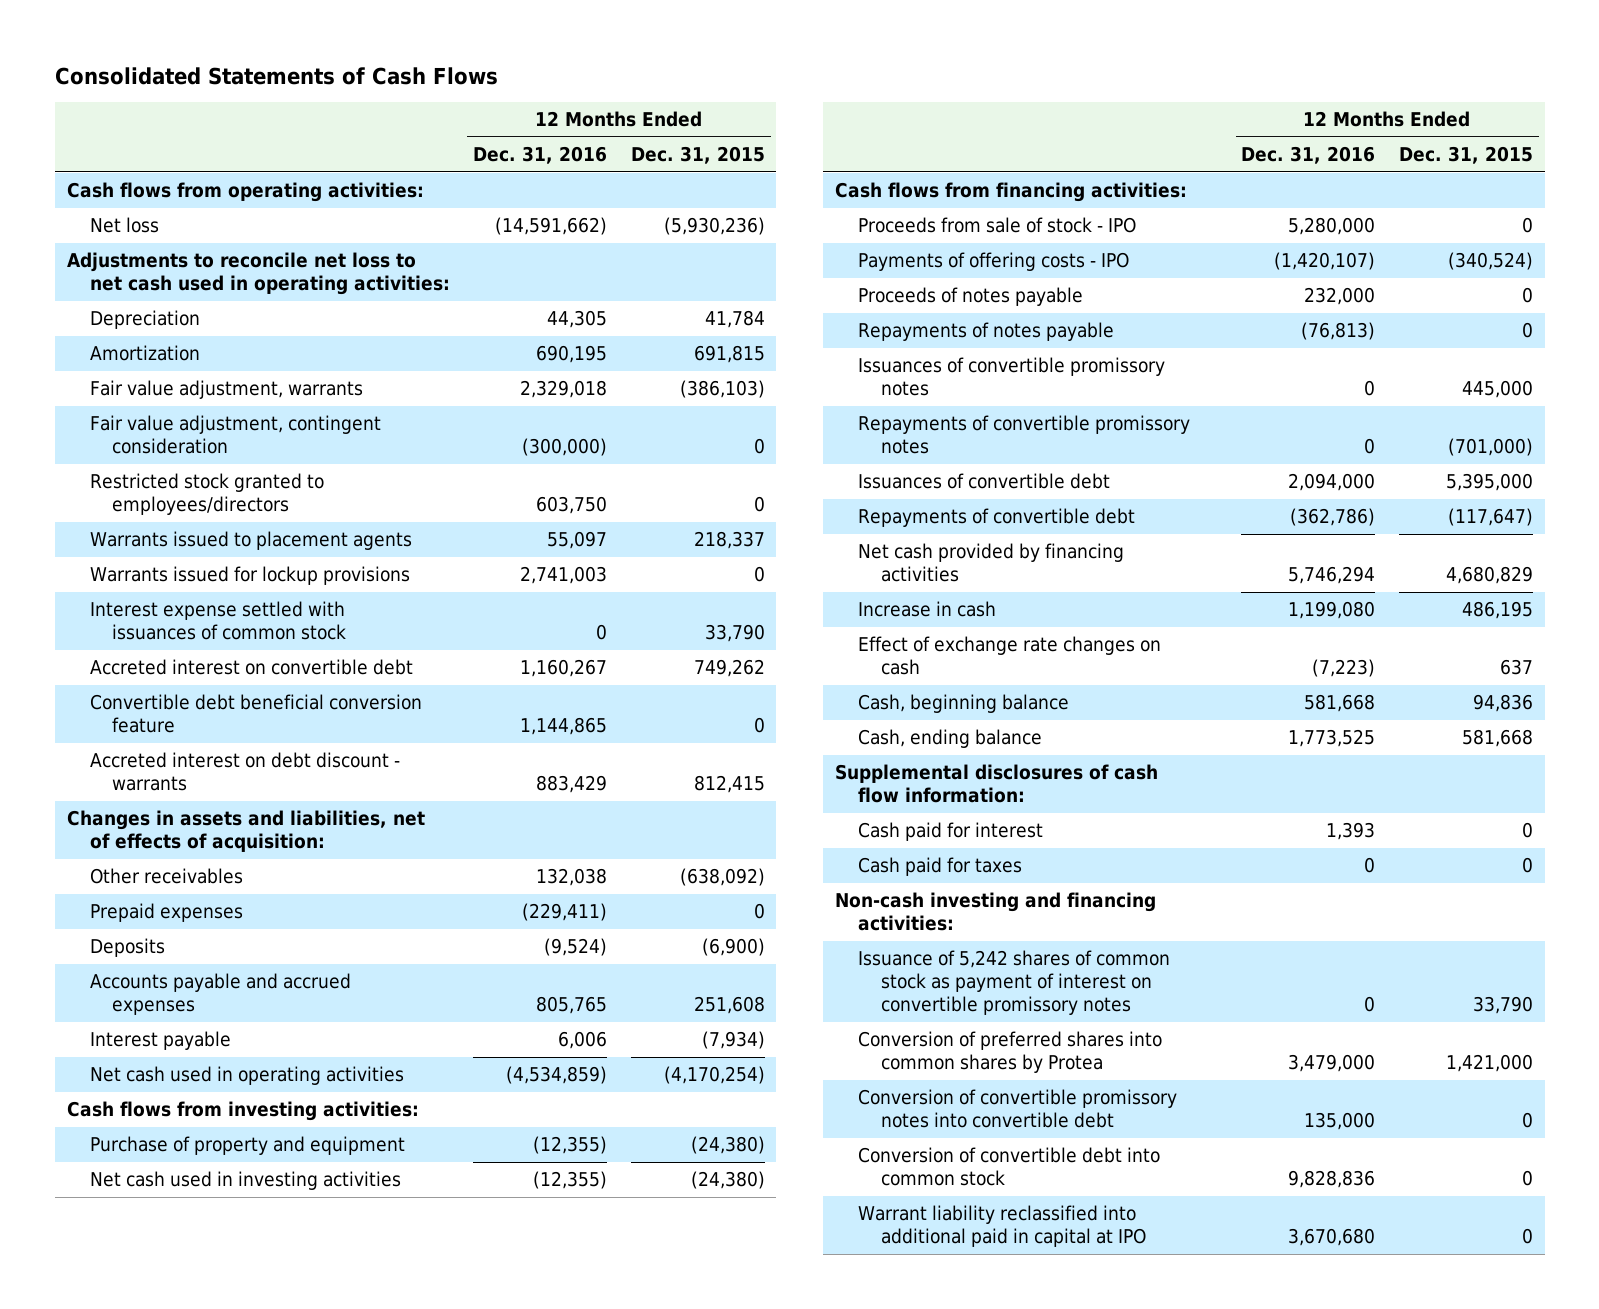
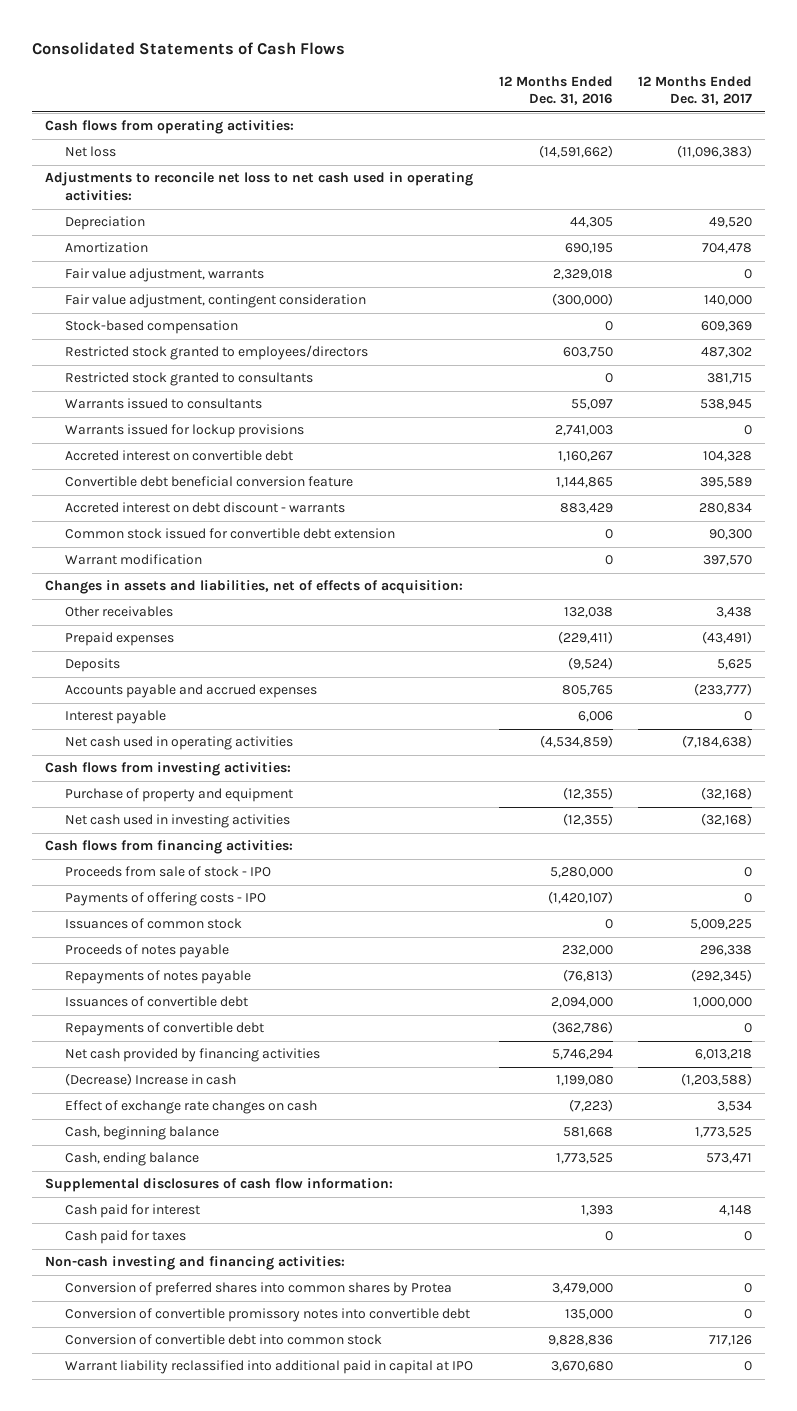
[630,146,765,165] Dec. 31, 2015 -> none
none -> [638,75,753,106] 12 Months Ended Dec. 31, 2017
none -> [65,320,239,335] Stock-based compensation
none -> [65,372,314,387] Restricted stock granted to consultants
[89,531,412,551] Warrants issued to placement agents -> [65,398,263,410] Warrants issued to consultants
[89,601,347,641] Interest expense settled with issuances of common stock -> none
none -> [65,528,396,540] Common stock issued for convertible debt extension
none -> [65,554,203,566] Warrant modification
none -> [65,918,243,930] Issuances of common stock
[857,357,1165,397] Issuances of convertible promissory notes -> none
[857,415,1190,455] Repayments of convertible promissory notes -> none
[857,601,996,618] Increase in cash -> [65,1073,237,1087] (Decrease) Increase in cash
[857,950,1170,1016] Issuance of 5,242 shares of common stock as payment of interest on convertible promissory notes -> none

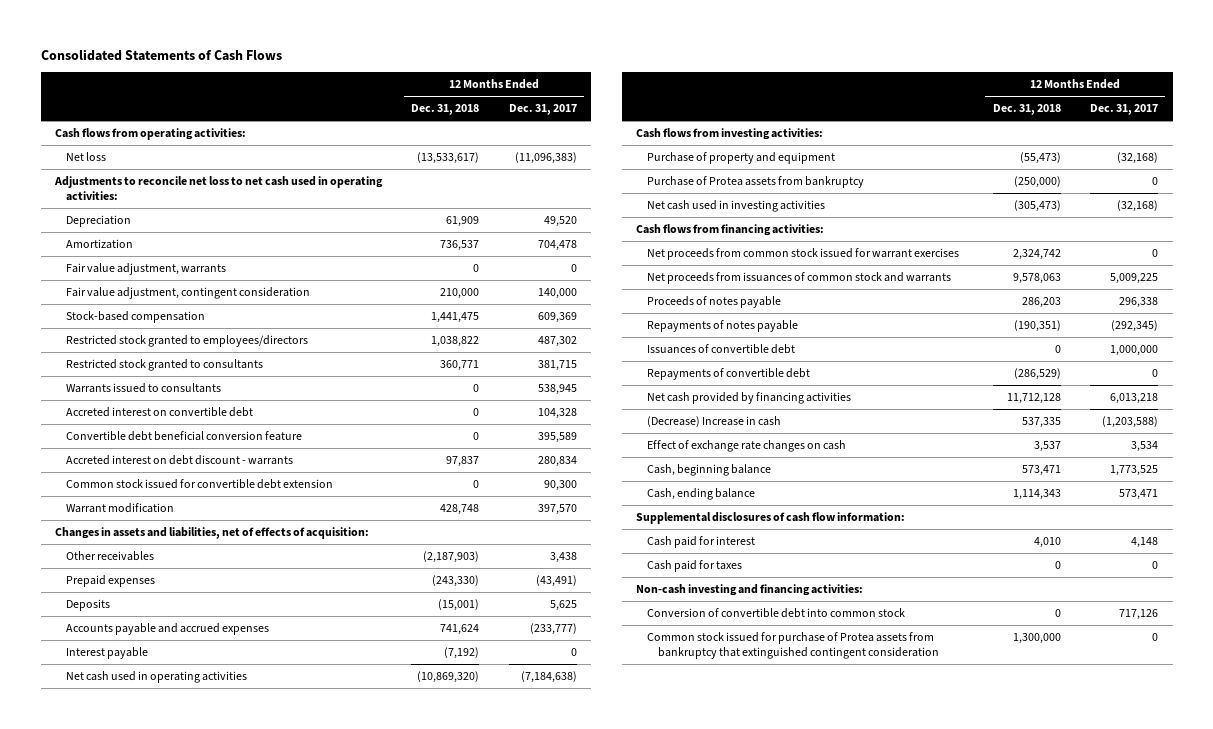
[498,75,613,106] 12 Months Ended Dec. 31, 2016 -> none
none -> [411,104,480,116] Dec. 31, 2018
[65,424,305,439] Warrants issued for lockup provisions -> none
none -> [647,176,865,189] Purchase of Protea assets from bankruptcy
[65,866,272,878] Proceeds from sale of stock - IPO -> none
[65,892,267,907] Payments of offering costs - IPO -> none
none -> [647,248,960,261] Net proceeds from common stock issued for warrant exercises
[65,918,243,930] Issuances of common stock -> [647,272,952,285] Net proceeds from issuances of common stock and warrants
[65,1282,453,1297] Conversion of preferred shares into common shares by Protea -> none
[65,1308,471,1323] Conversion of convertible promissory notes into convertible debt -> none
[65,1360,474,1375] Warrant liability reclassified into additional paid in capital at IPO -> none
none -> [647,632,939,659] Common stock issued for purchase of Protea assets from bankruptcy that extinguished contingent consideration

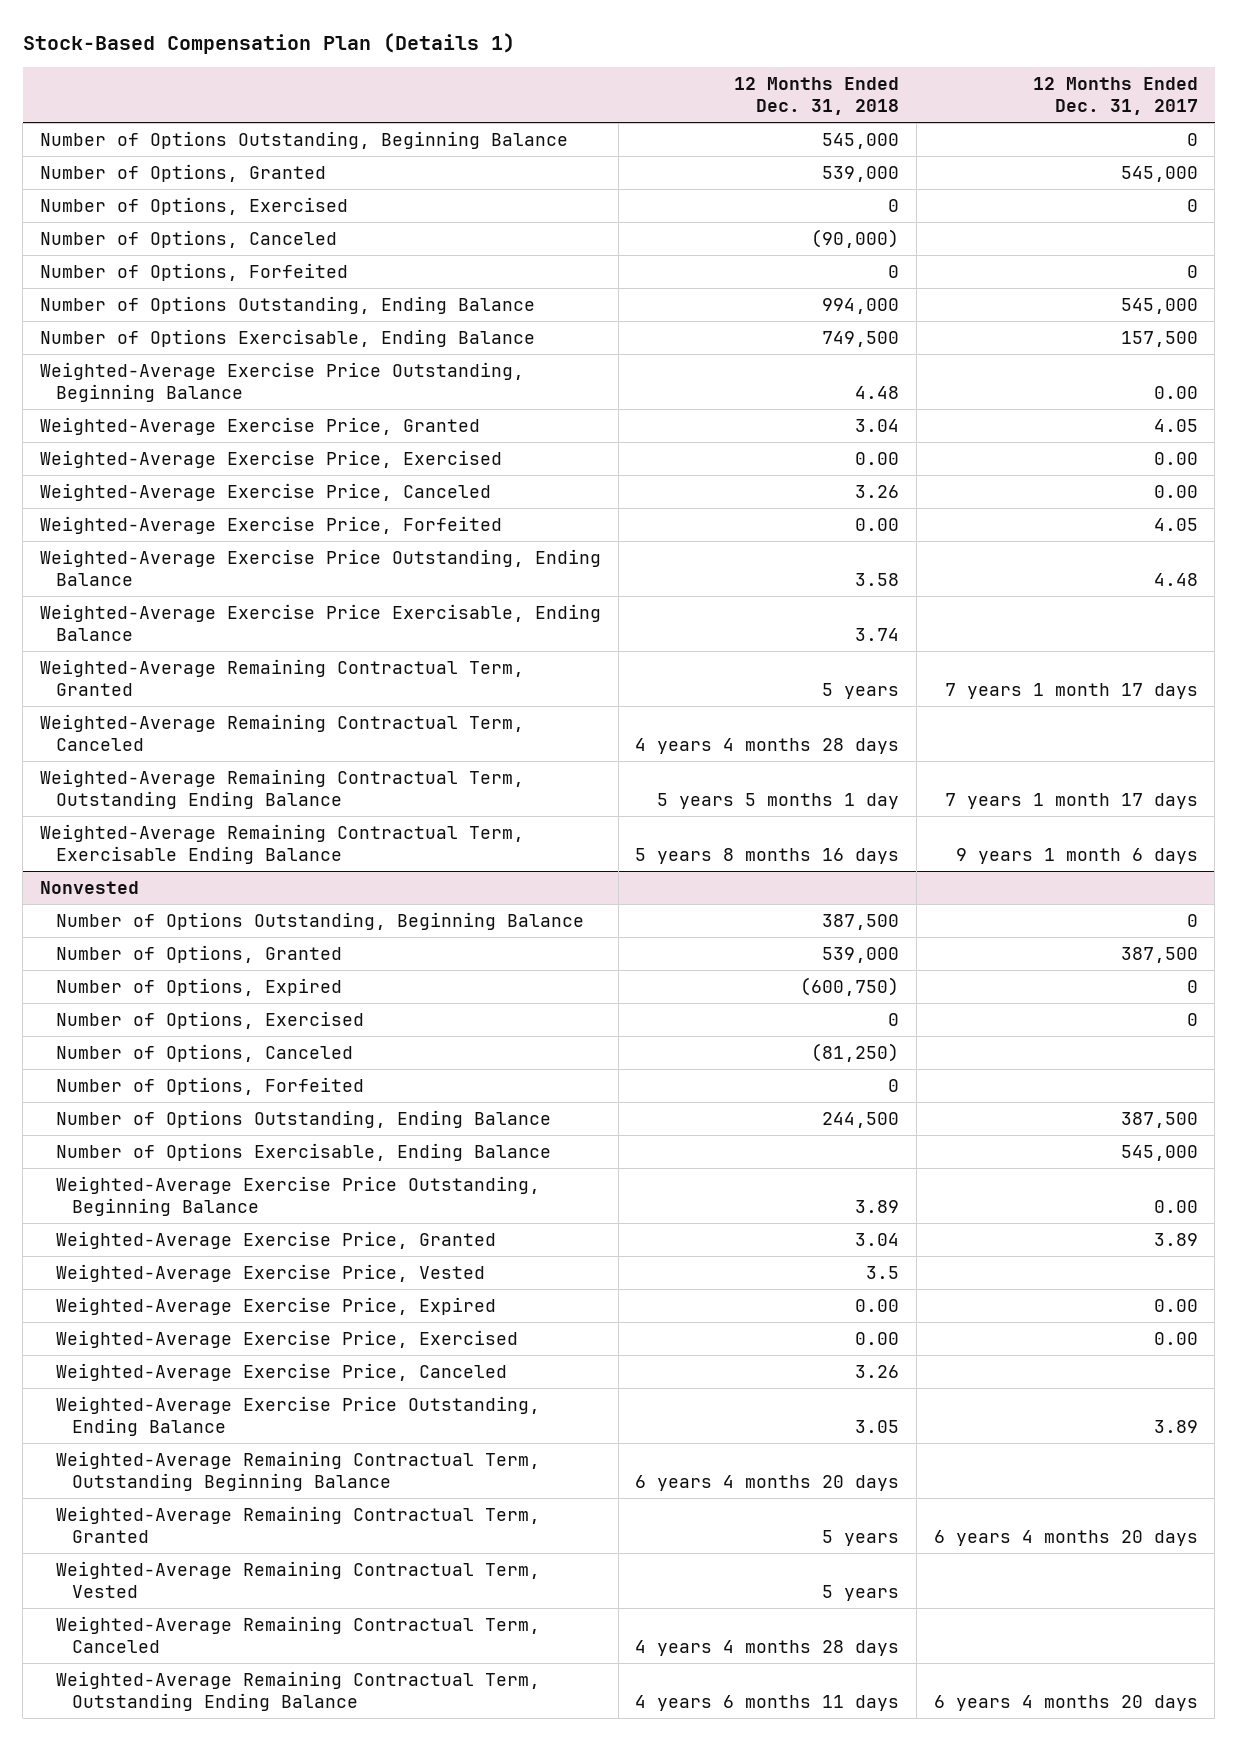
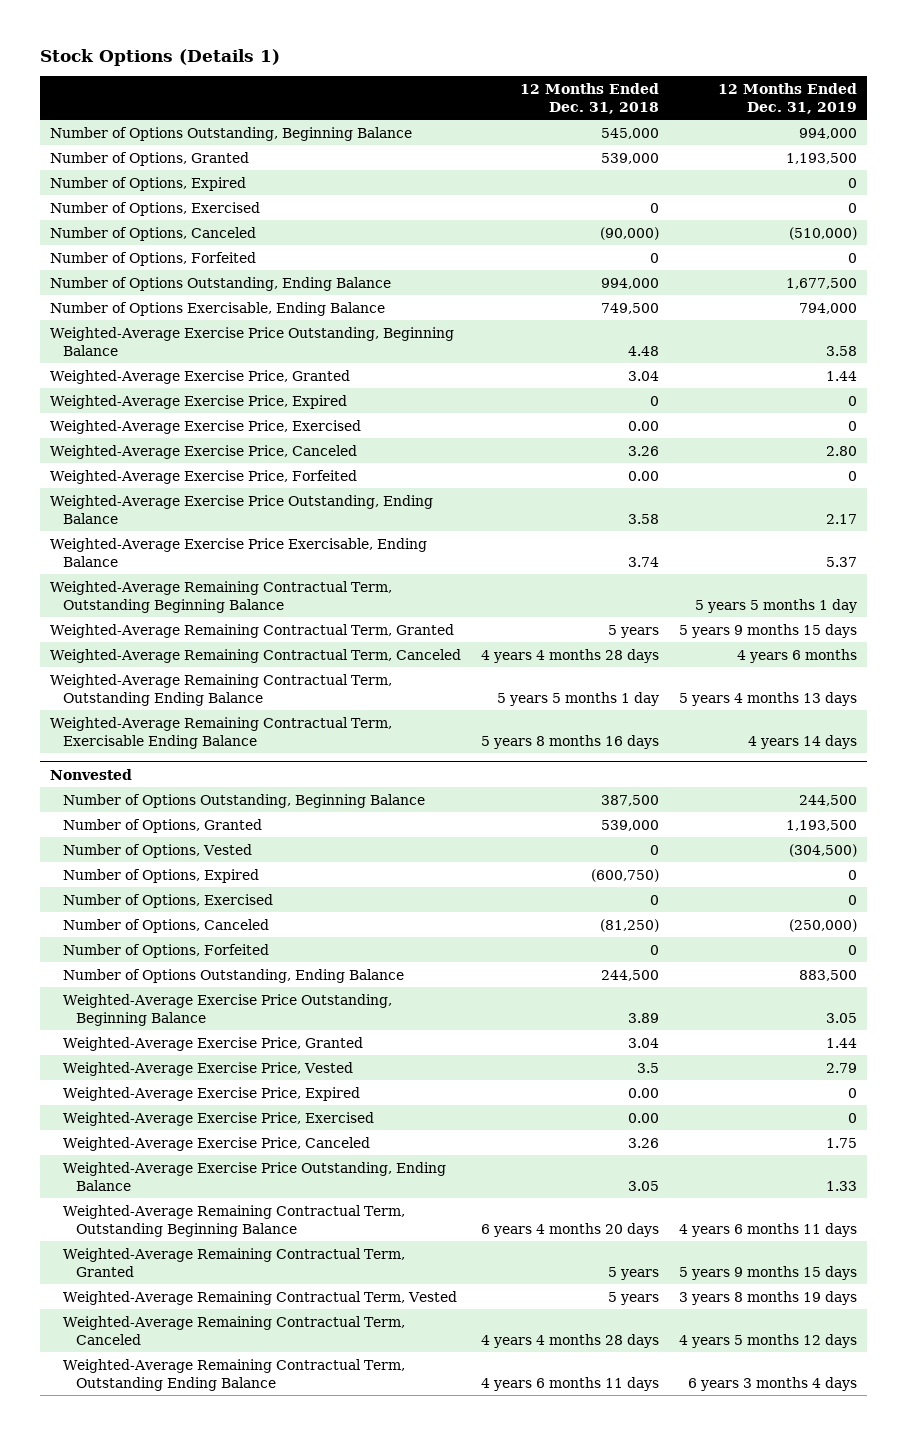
[22,32,515,54] Stock-Based Compensation Plan (Details 1) -> [39,49,280,67] Stock Options (Details 1)
[1032,76,1198,115] 12 Months Ended Dec. 31, 2017 -> none
none -> [717,83,857,114] 12 Months Ended Dec. 31, 2019
none -> [49,176,246,191] Number of Options, Expired
none -> [49,394,347,409] Weighted-Average Exercise Price, Expired
none -> [49,580,392,613] Weighted-Average Remaining Contractual Term, Outstanding Beginning Balance
none -> [62,843,252,858] Number of Options, Vested
[56,1142,552,1161] Number of Options Exercisable, Ending Balance -> none

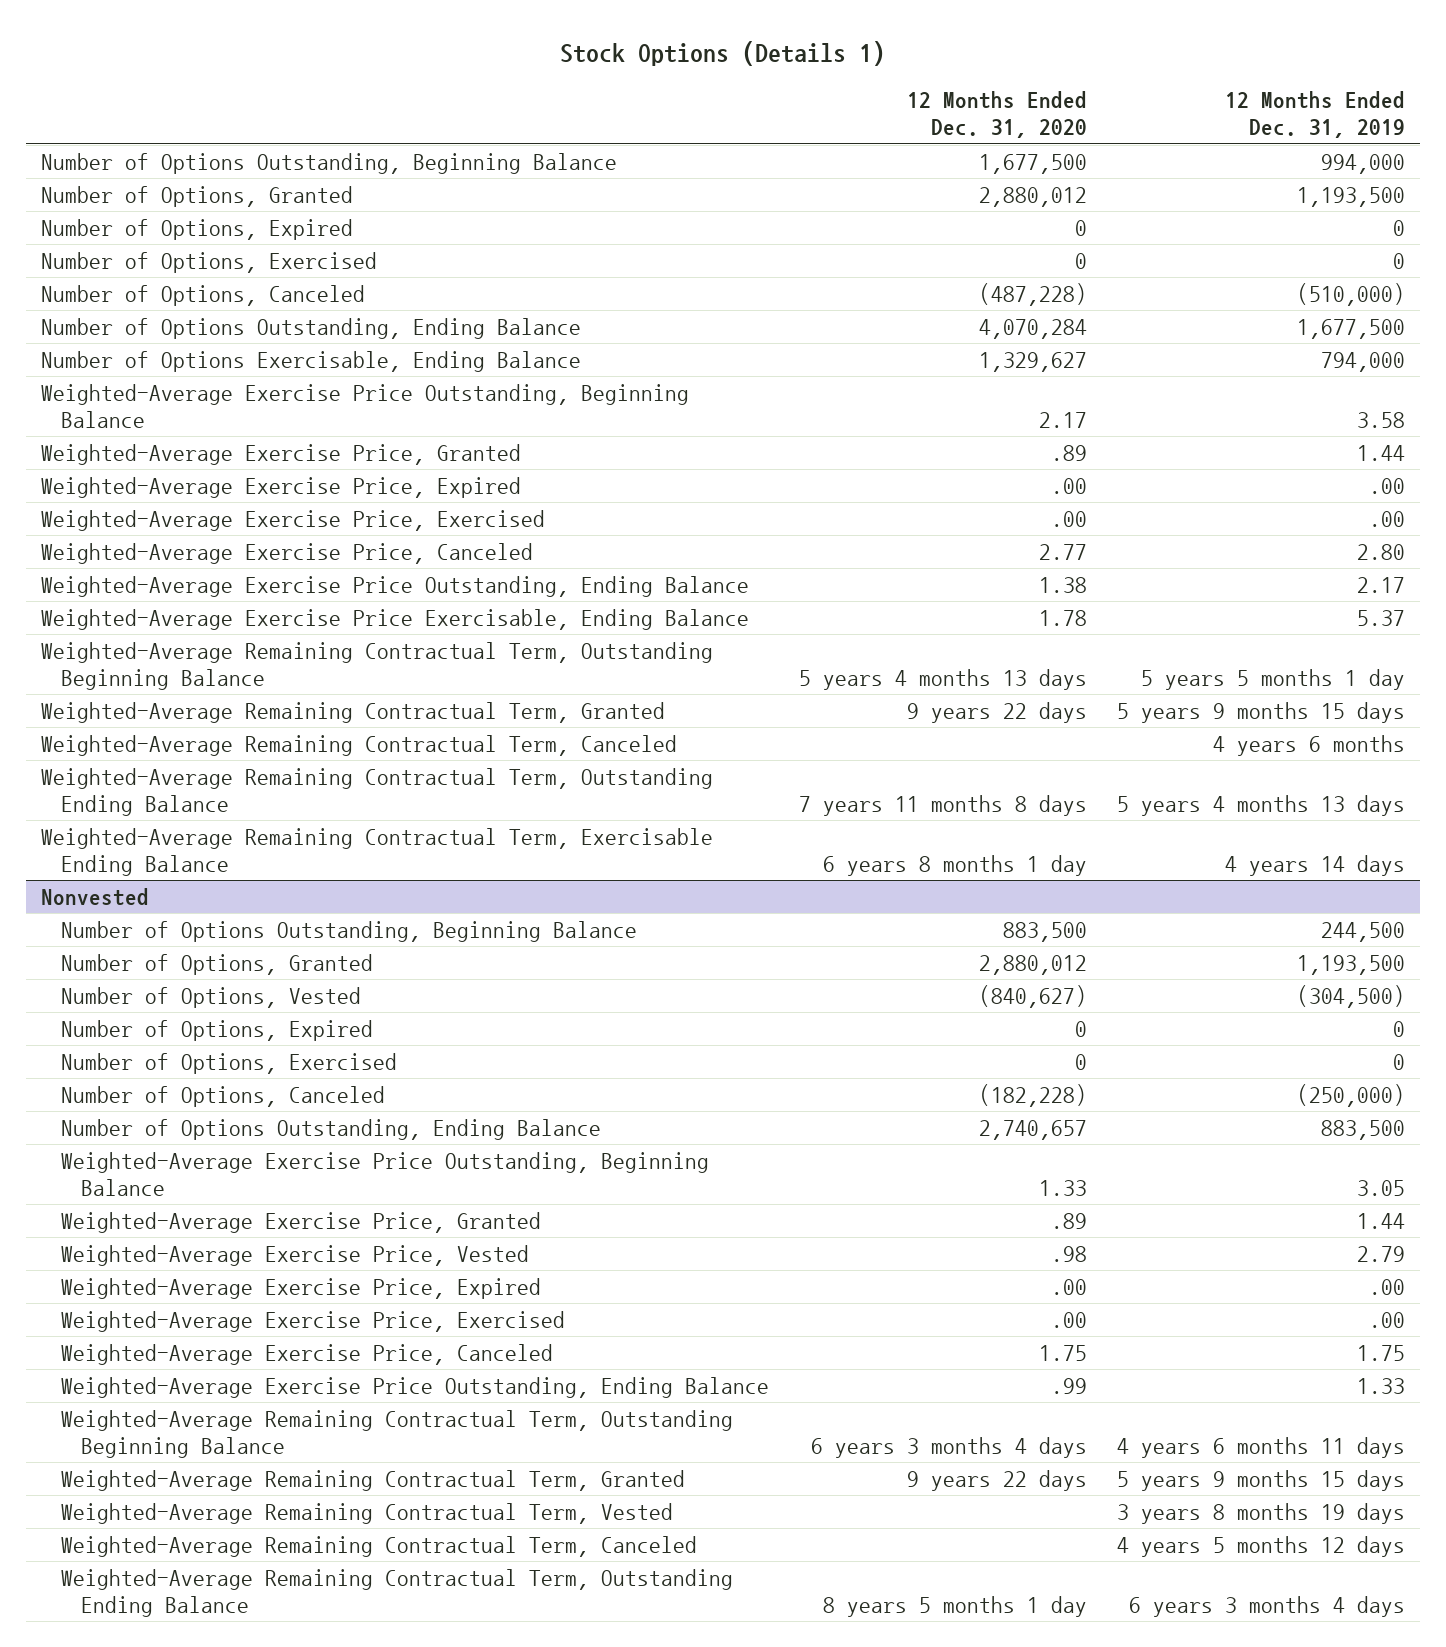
[519,83,659,114] 12 Months Ended Dec. 31, 2018 -> none
none -> [907,91,1088,139] 12 Months Ended Dec. 31, 2020
[49,251,256,266] Number of Options, Forfeited -> none
[847,395,857,406] 0 -> [1369,477,1406,494] .00
[847,420,857,431] 0 -> [1369,510,1406,527] .00
[49,469,357,484] Weighted-Average Exercise Price, Forfeited -> none
[62,943,269,958] Number of Options, Forfeited -> none
[847,1087,857,1098] 0 -> [1369,1278,1406,1295] .00
[847,1112,857,1123] 0 -> [1369,1311,1406,1328] .00

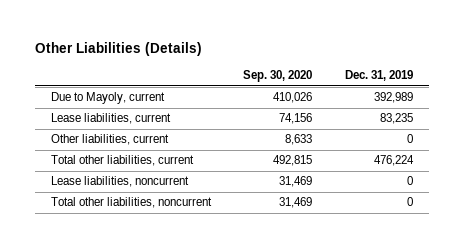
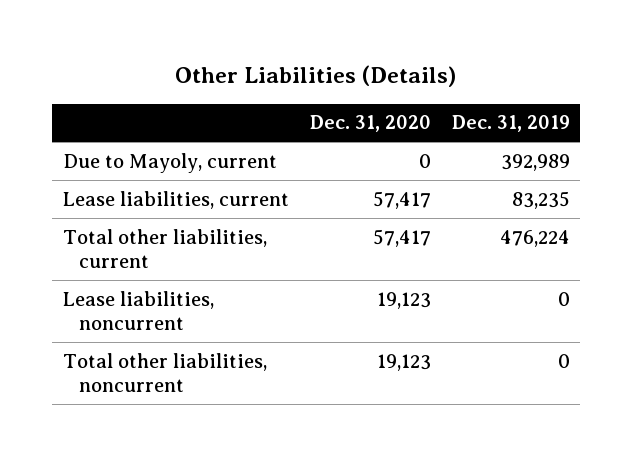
[243,70,313,83] Sep. 30, 2020 -> none
none -> [309,115,431,133] Dec. 31, 2020
[51,134,170,146] Other liabilities, current -> none

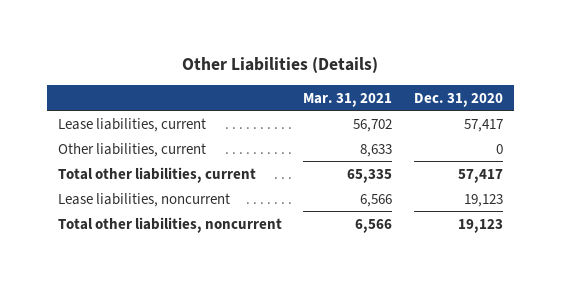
[451,115,570,133] Dec. 31, 2019 -> none
none -> [303,92,393,107] Mar. 31, 2021
[62,152,277,173] Due to Mayoly, current -> none
none -> [57,142,206,157] Other liabilities, current

